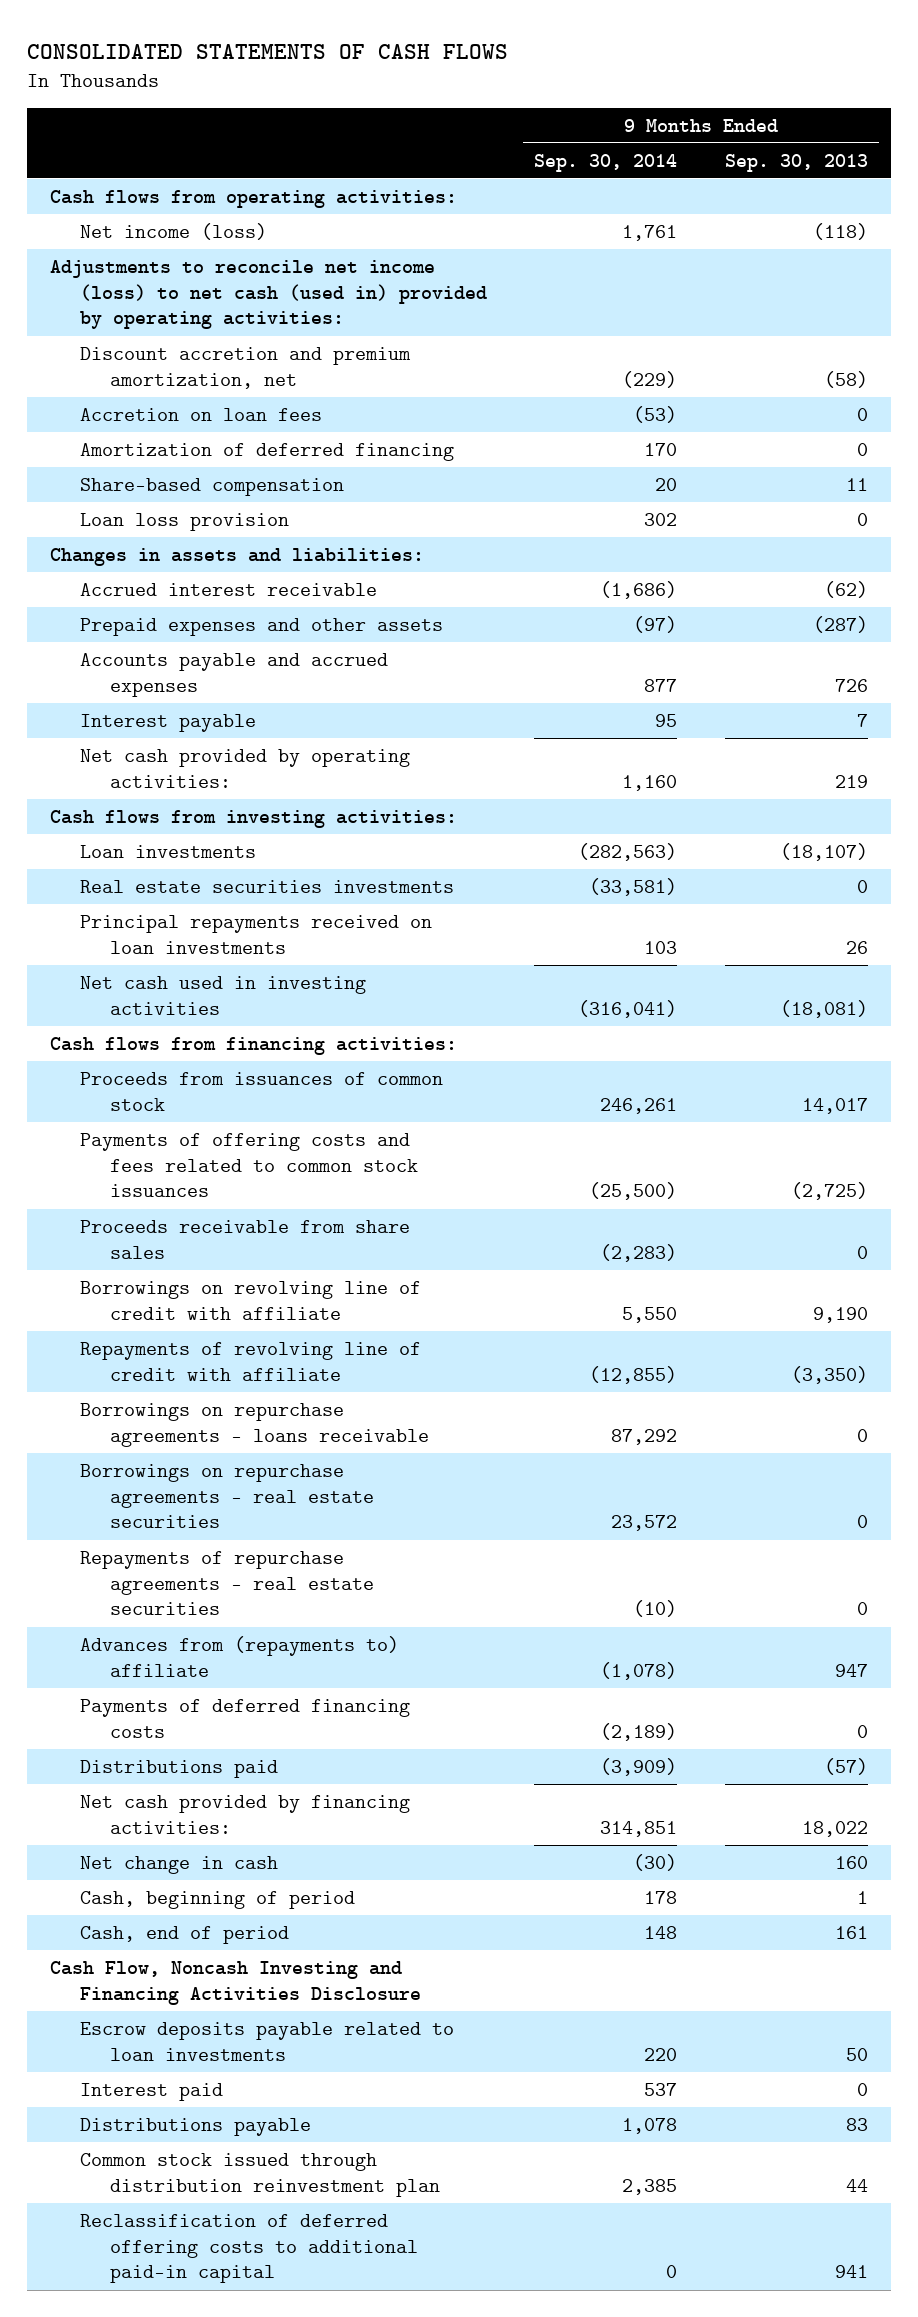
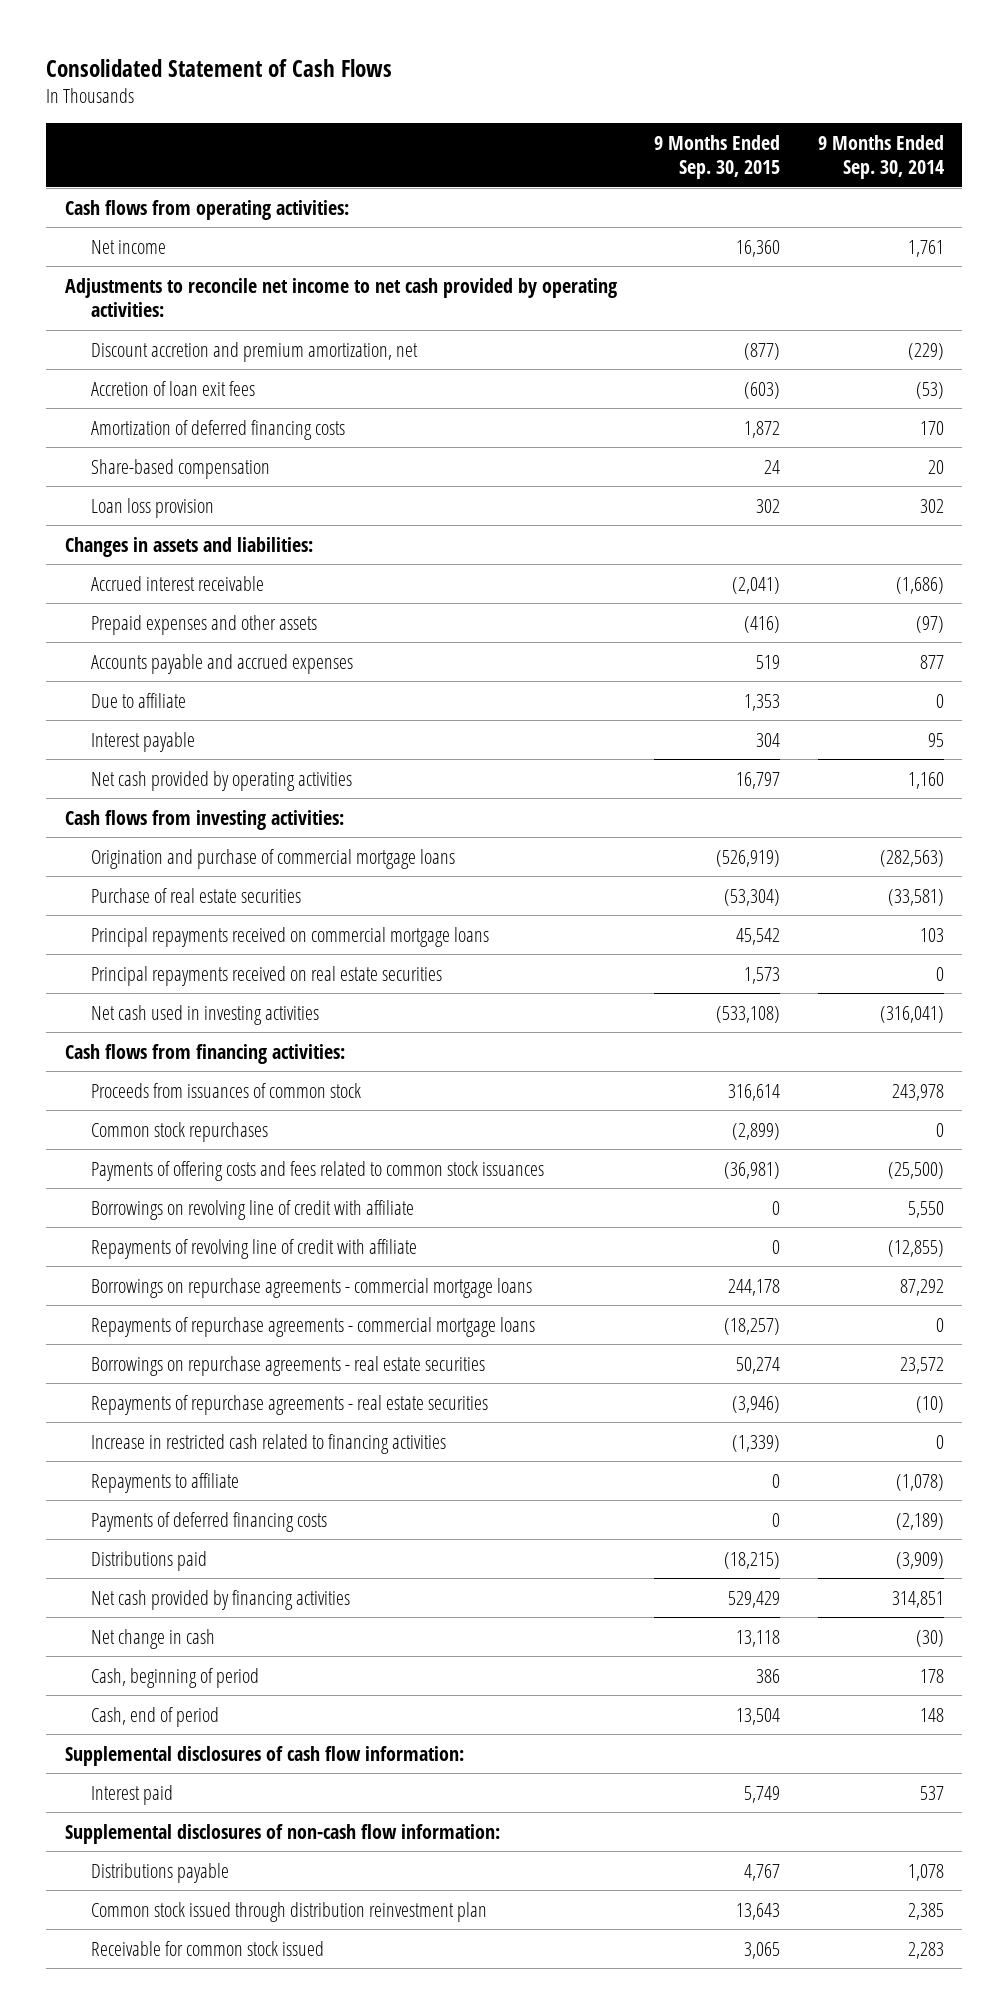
[26,44,508,60] CONSOLIDATED STATEMENTS OF CASH FLOWS -> [46,58,393,77] Consolidated Statement of Cash Flows
[724,153,868,172] Sep. 30, 2013 -> none
none -> [654,134,781,179] 9 Months Ended Sep. 30, 2015
[80,222,268,240] Net income (loss) -> [91,239,167,254] Net income
[50,259,488,330] Adjustments to reconcile net income (loss) to net cash (used in) provided by operating activities: -> [64,277,617,318] Adjustments to reconcile net income to net cash provided by operating activities:
[80,407,323,421] Accretion on loan fees -> [91,380,256,396] Accretion of loan exit fees
[80,442,455,461] Amortization of deferred financing -> [91,419,346,440] Amortization of deferred financing costs
none -> [91,692,187,708] Due to affiliate
[80,748,411,788] Net cash provided by operating activities: -> [91,770,353,791] Net cash provided by operating activities
[80,844,257,858] Loan investments -> [91,848,456,869] Origination and purchase of commercial mortgage loans
[80,879,455,893] Real estate securities investments -> [91,887,302,903] Purchase of real estate securities
[80,914,433,954] Principal repayments received on loan investments -> [91,926,490,947] Principal repayments received on commercial mortgage loans
none -> [91,965,443,986] Principal repayments received on real estate securities
[600,1097,678,1114] 246,261 -> [891,1083,944,1101] 243,978
none -> [91,1121,269,1142] Common stock repurchases
[80,1219,411,1259] Proceeds receivable from share sales -> none
[80,1402,430,1447] Borrowings on repurchase agreements - loans receivable -> [91,1277,533,1298] Borrowings on repurchase agreements - commercial mortgage loans
none -> [91,1316,536,1337] Repayments of repurchase agreements - commercial mortgage loans
none -> [91,1433,447,1454] Increase in restricted cash related to financing activities
[80,1635,400,1677] Advances from (repayments to) affiliate -> [91,1472,240,1493] Repayments to affiliate
[80,1794,411,1834] Net cash provided by financing activities: -> [91,1589,351,1610] Net cash provided by financing activities
[50,1960,422,2005] Cash Flow, Noncash Investing and Financing Activities Disclosure -> none
[80,2021,455,2061] Escrow deposits payable related to loan investments -> none
none -> [64,1745,464,1766] Supplemental disclosures of cash flow information:
none -> [64,1823,500,1844] Supplemental disclosures of non-cash flow information:
[80,2213,419,2284] Reclassification of deferred offering costs to additional paid-in capital -> none
none -> [91,1940,325,1956] Receivable for common stock issued

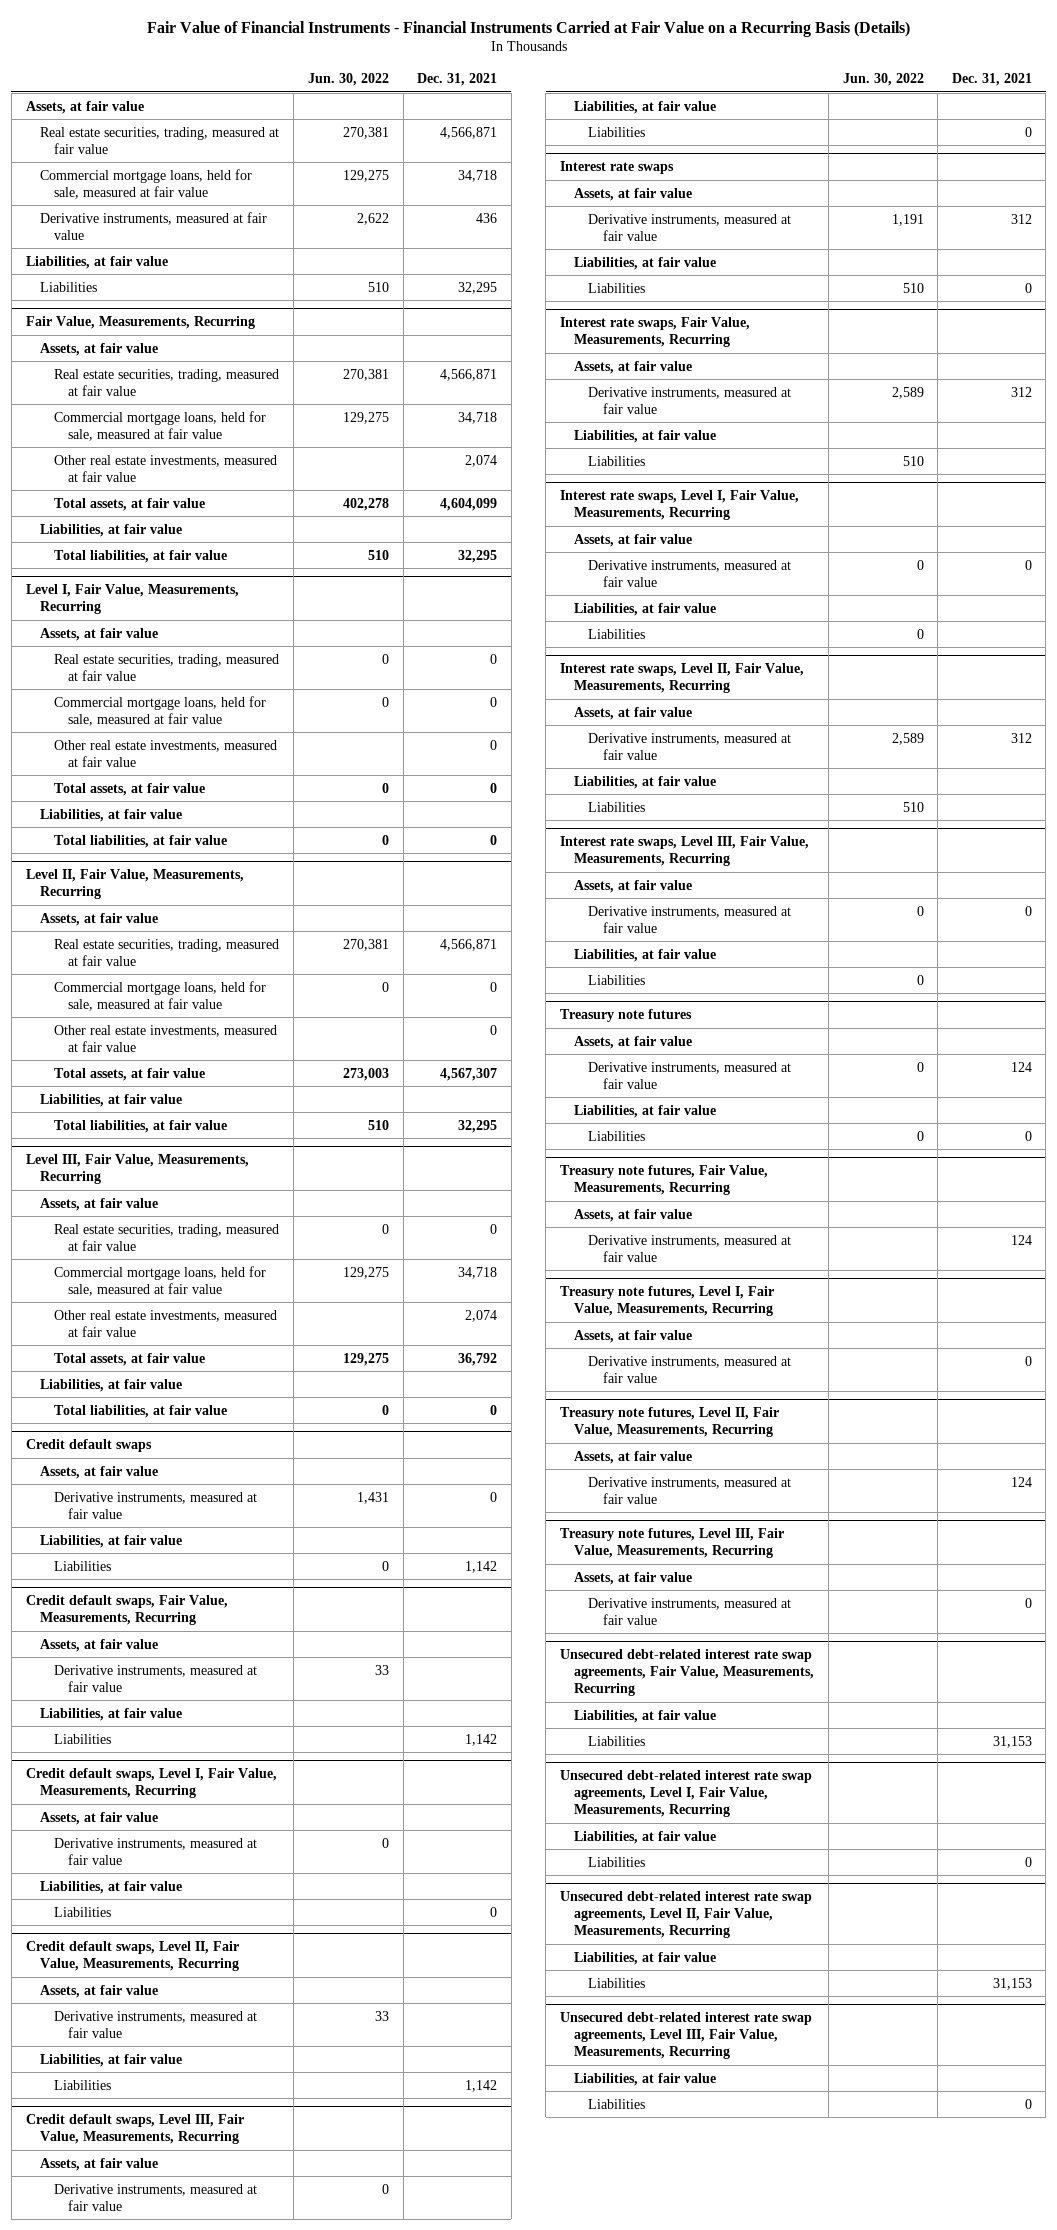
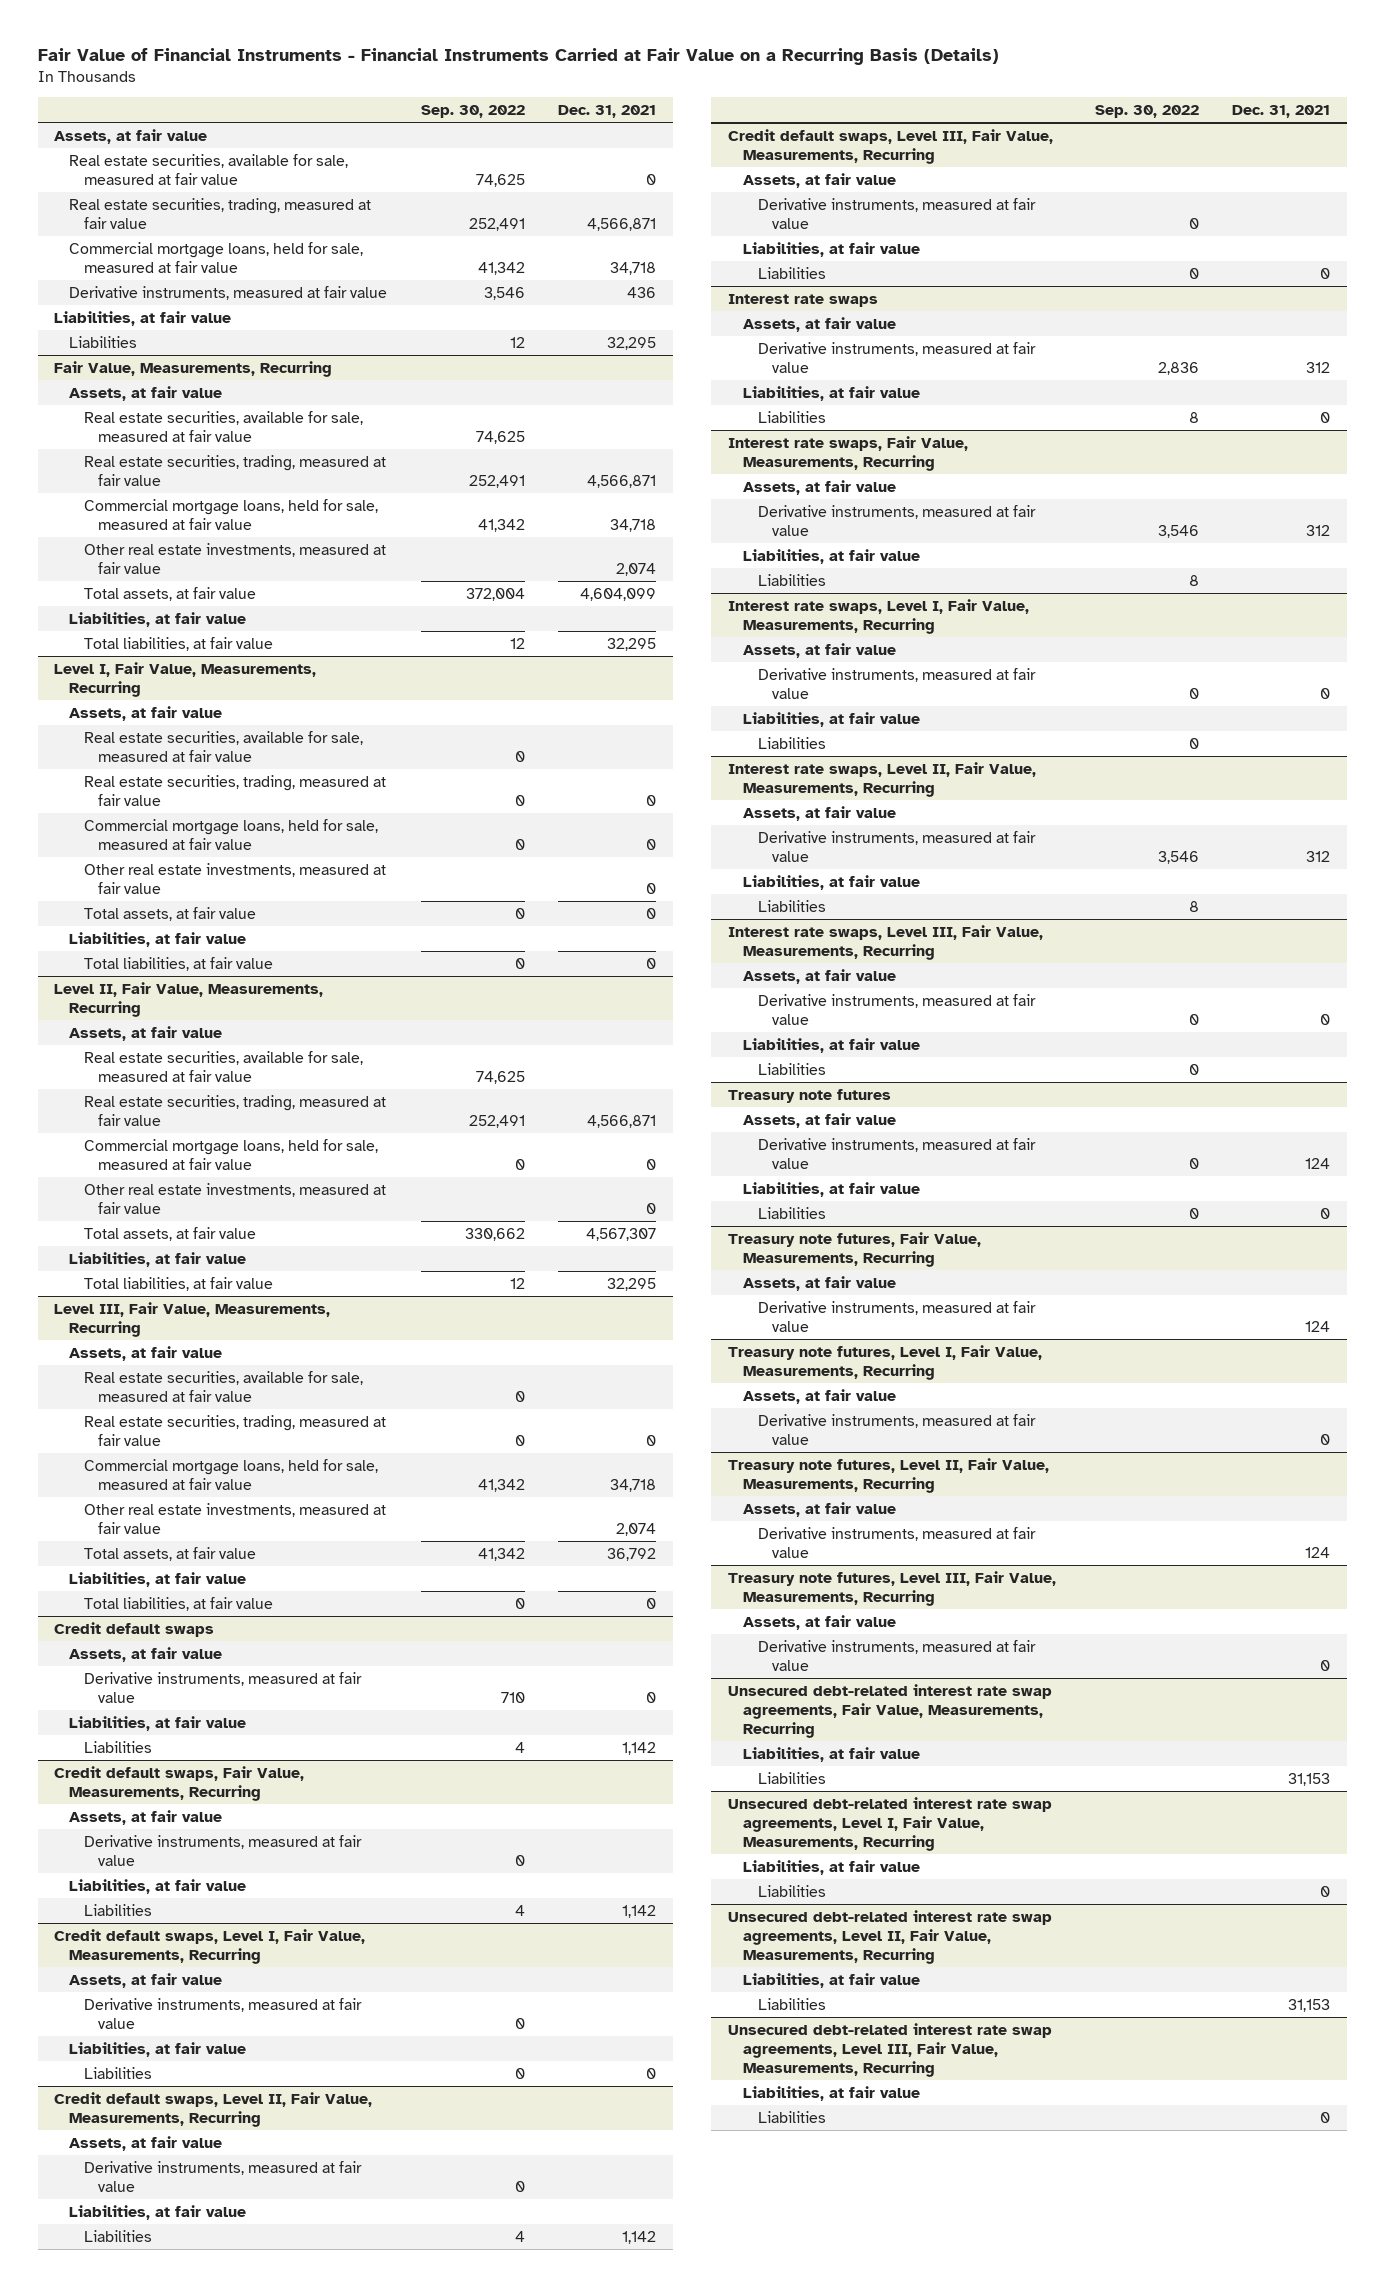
[308,72,390,86] Jun. 30, 2022 -> none
none -> [420,104,525,118] Sep. 30, 2022
none -> [69,153,349,185] Real estate securities, available for sale, measured at fair value
none -> [83,410,363,442] Real estate securities, available for sale, measured at fair value
none -> [83,730,363,762] Real estate securities, available for sale, measured at fair value
none -> [83,1050,363,1082] Real estate securities, available for sale, measured at fair value
none -> [83,1370,363,1402] Real estate securities, available for sale, measured at fair value

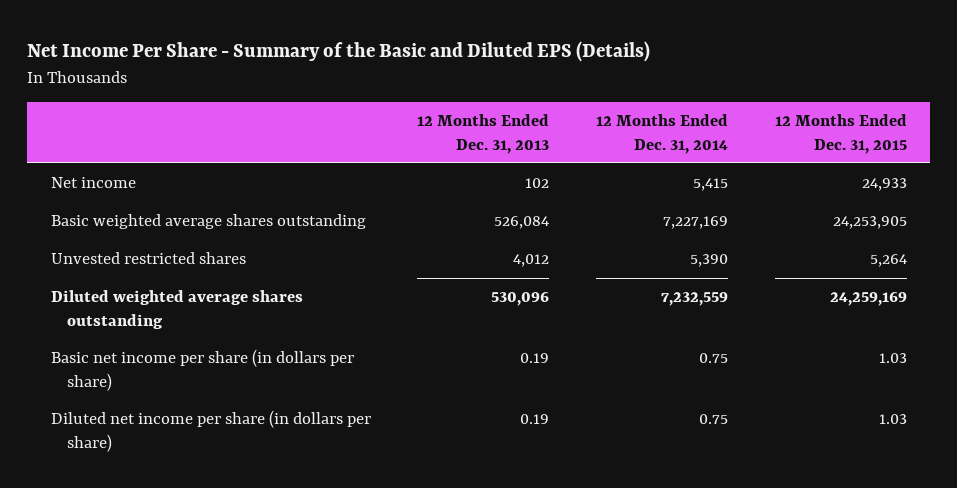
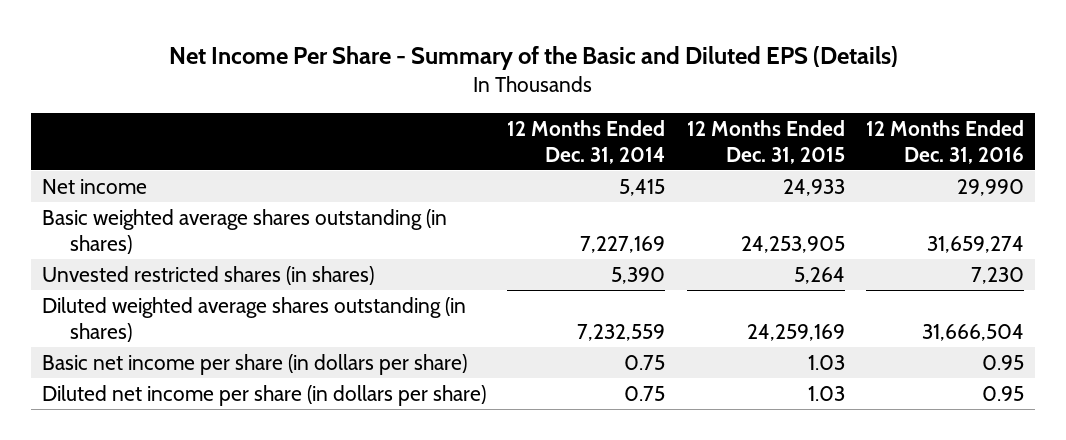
[417,114,550,154] 12 Months Ended Dec. 31, 2013 -> none
none -> [866,119,1025,164] 12 Months Ended Dec. 31, 2016
[50,214,366,230] Basic weighted average shares outstanding -> [41,208,447,254] Basic weighted average shares outstanding (in shares)
[50,252,246,265] Unvested restricted shares -> [41,265,374,285] Unvested restricted shares (in shares)
[50,290,303,329] Diluted weighted average shares outstanding -> [41,296,466,342] Diluted weighted average shares outstanding (in shares)

